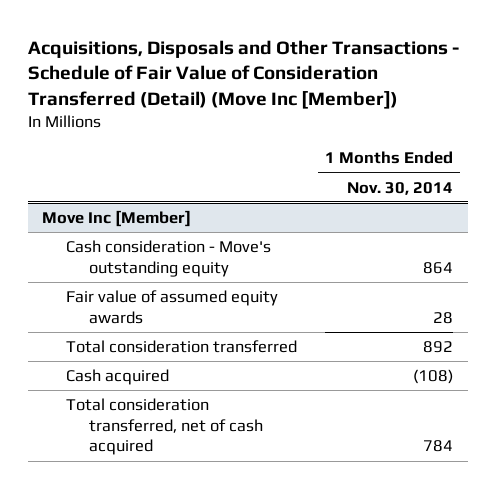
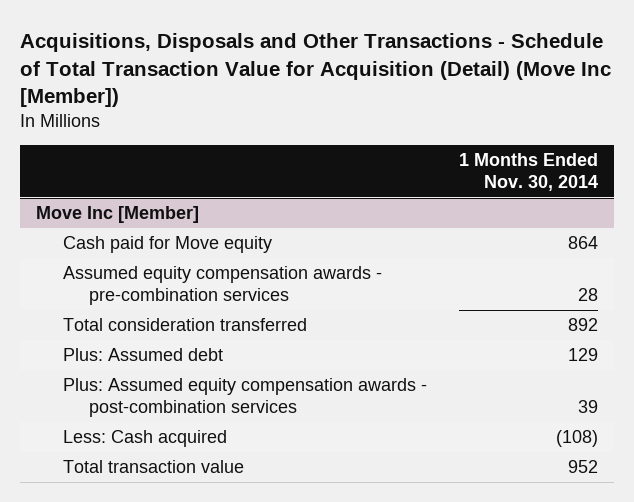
[28,39,460,109] Acquisitions, Disposals and Other Transactions - Schedule of Fair Value of Consideration Transferred (Detail) (Move Inc [Member]) -> [20,32,612,108] Acquisitions, Disposals and Other Transactions - Schedule of Total Transaction Value for Acquisition (Detail) (Move Inc [Member])
[65,239,271,277] Cash consideration - Move's outstanding equity -> [62,236,272,254] Cash paid for Move equity
[65,289,278,324] Fair value of assumed equity awards -> [62,266,382,305] Assumed equity compensation awards - pre-combination services
[65,397,263,456] Total consideration transferred, net of cash acquired -> none
none -> [62,348,223,362] Plus: Assumed debt
none -> [62,378,427,417] Plus: Assumed equity compensation awards - post-combination services
[65,368,169,385] Cash acquired -> [62,430,227,448] Less: Cash acquired
none -> [62,460,244,474] Total transaction value

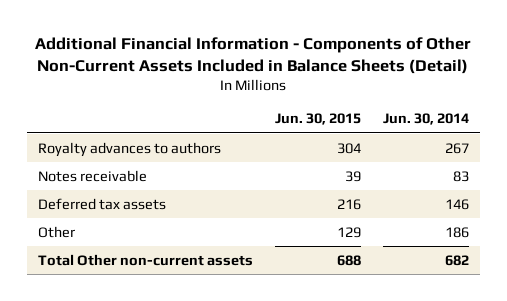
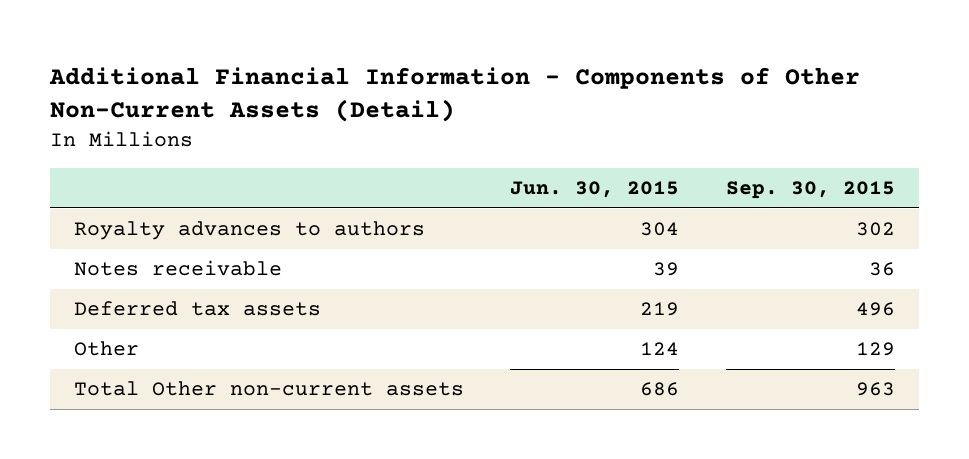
[35,37,472,75] Additional Financial Information - Components of Other Non-Current Assets Included in Balance Sheets (Detail) -> [49,66,861,123] Additional Financial Information - Components of Other Non-Current Assets (Detail)
[382,113,469,126] Jun. 30, 2014 -> none
none -> [726,180,896,199] Sep. 30, 2015
[336,198,361,210] 216 -> [640,302,680,317] 219
[336,226,361,238] 129 -> [640,342,680,356] 124
[336,254,361,266] 688 -> [640,382,680,397] 686

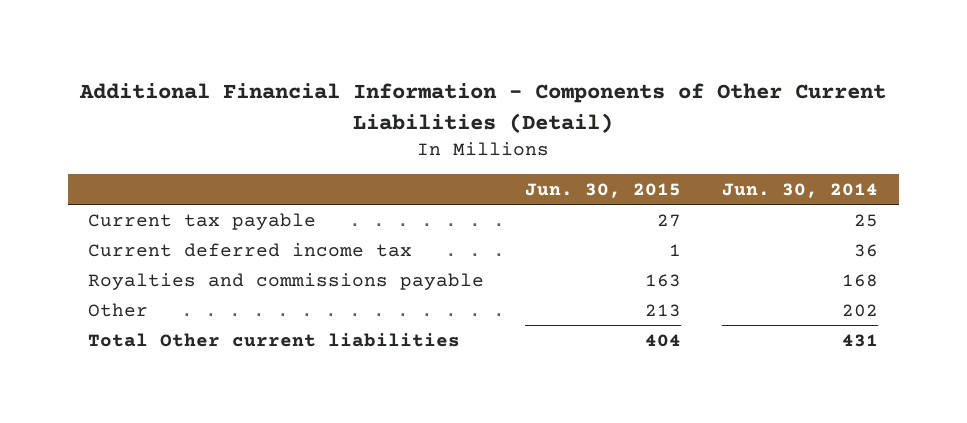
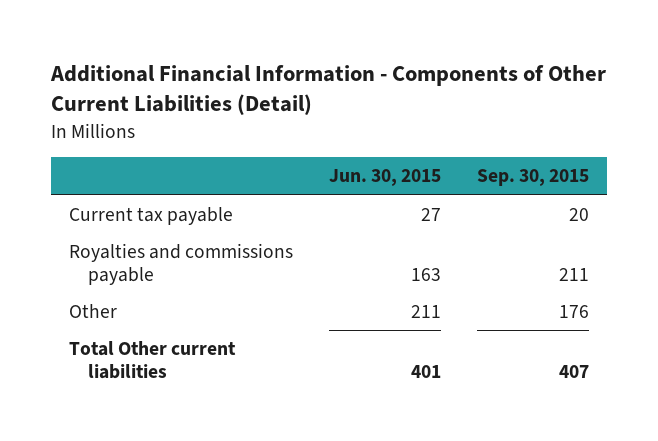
[722,182,879,198] Jun. 30, 2014 -> none
none -> [477,169,590,187] Sep. 30, 2015
[88,242,413,257] Current deferred income tax -> none
[645,303,682,317] 213 -> [410,305,441,319] 211
[645,333,682,347] 404 -> [410,364,441,378] 401

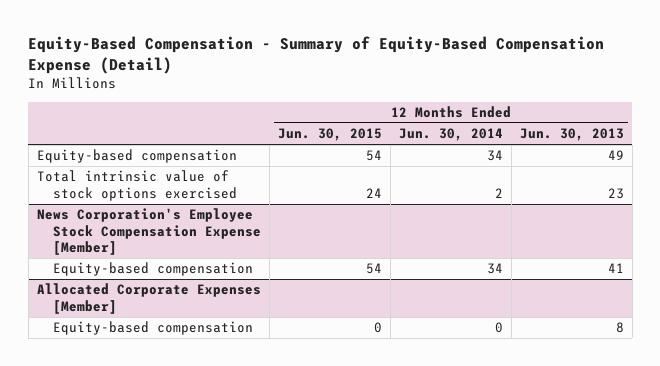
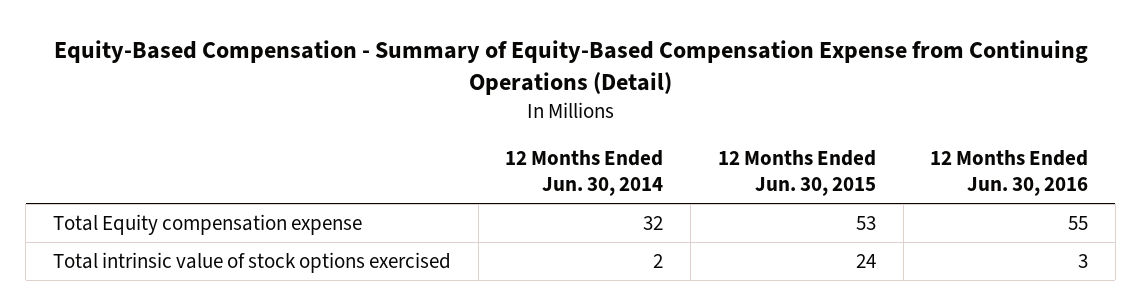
[28,36,605,74] Equity-Based Compensation - Summary of Equity-Based Compensation Expense (Detail) -> [53,39,1088,96] Equity-Based Compensation - Summary of Equity-Based Compensation Expense from Continuing Operations (Detail)
[519,128,624,142] Jun. 30, 2013 -> none
none -> [930,150,1089,197] 12 Months Ended Jun. 30, 2016
[36,149,237,164] Equity-based compensation -> [52,213,362,235] Total Equity compensation expense
[365,150,382,162] 54 -> [855,215,876,230] 53
[486,150,503,162] 34 -> [643,215,664,230] 32
[36,208,261,256] News Corporation's Employee Stock Compensation Expense [Member] -> none
[52,262,253,277] Equity-based compensation -> none
[36,283,261,314] Allocated Corporate Expenses [Member] -> none
[52,321,253,336] Equity-based compensation -> none

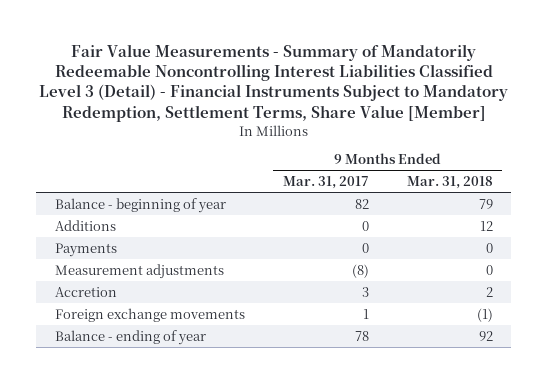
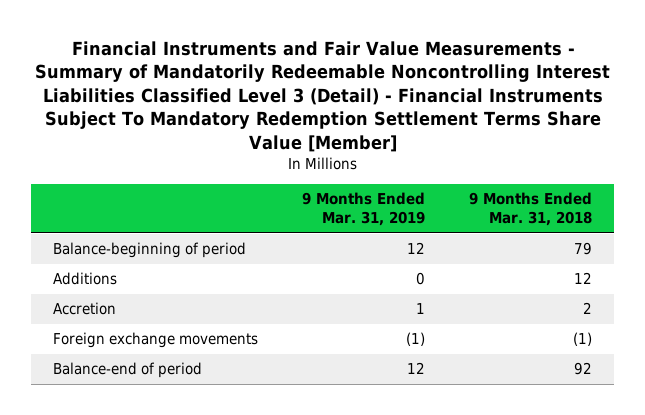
[38,43,508,122] Fair Value Measurements - Summary of Mandatorily Redeemable Noncontrolling Interest Liabilities Classified Level 3 (Detail) - Financial Instruments Subject to Mandatory Redemption, Settlement Terms, Share Value [Member] -> [34,40,610,152] Financial Instruments and Fair Value Measurements - Summary of Mandatorily Redeemable Noncontrolling Interest Liabilities Classified Level 3 (Detail) - Financial Instruments Subject To Mandatory Redemption Settlement Terms Share Value [Member]
[282,176,369,190] Mar. 31, 2017 -> none
none -> [302,192,426,227] 9 Months Ended Mar. 31, 2019
[54,197,226,213] Balance - beginning of year -> [53,242,247,259] Balance-beginning of period
[54,242,117,257] Payments -> none
[54,263,224,279] Measurement adjustments -> none
[54,329,206,345] Balance - ending of year -> [53,362,203,379] Balance-end of period

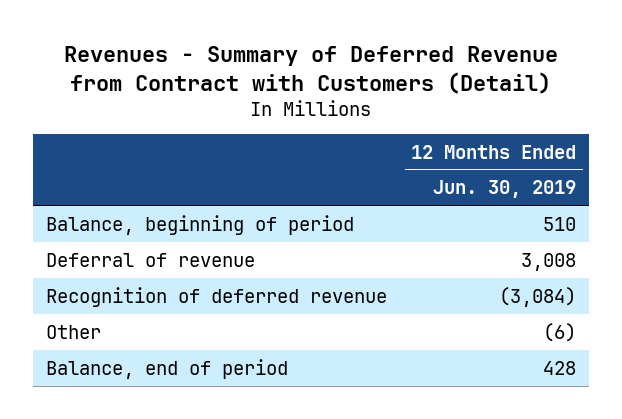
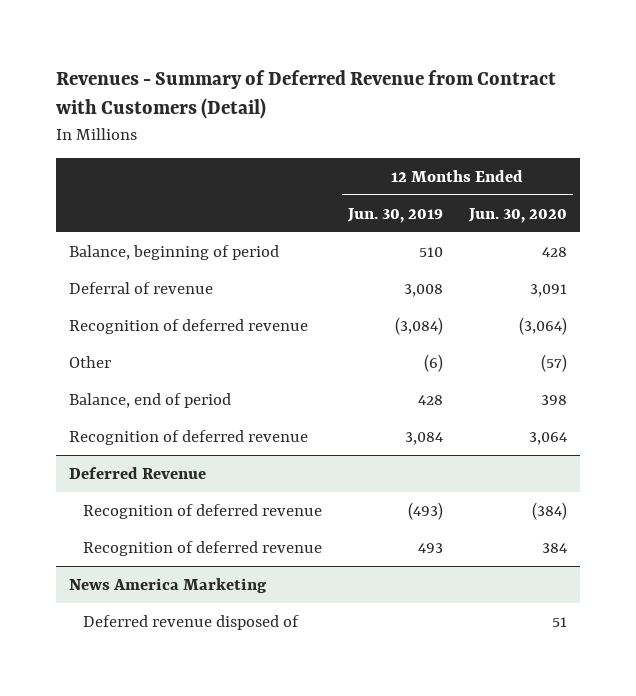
none -> [467,207,567,223] Jun. 30, 2020
none -> [68,429,308,445] Recognition of deferred revenue
none -> [68,466,206,479] Deferred Revenue
none -> [83,503,323,519] Recognition of deferred revenue
none -> [83,540,323,556] Recognition of deferred revenue
none -> [68,577,267,593] News America Marketing
none -> [83,614,300,630] Deferred revenue disposed of

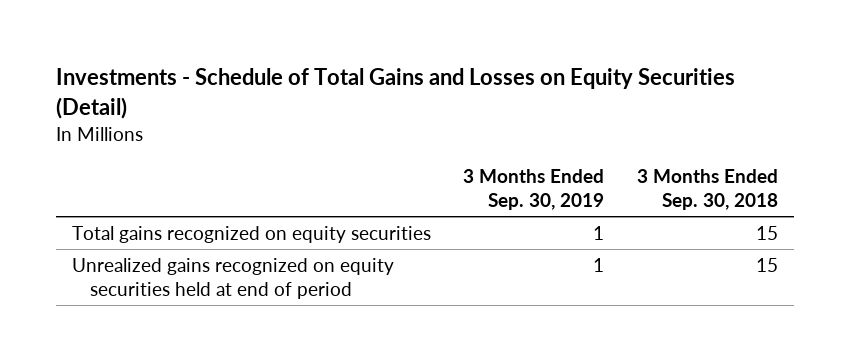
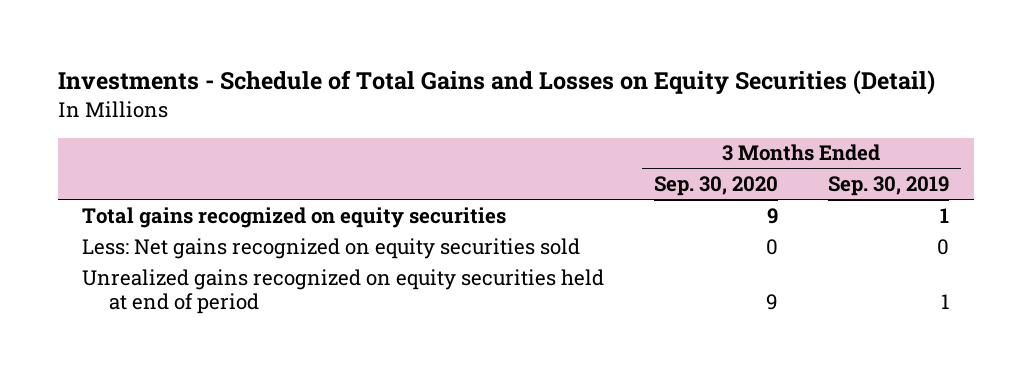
[637,169,779,210] 3 Months Ended Sep. 30, 2018 -> none
none -> [654,176,779,197] Sep. 30, 2020
none -> [82,237,581,259] Less: Net gains recognized on equity securities sold

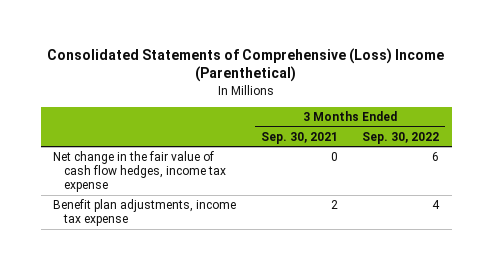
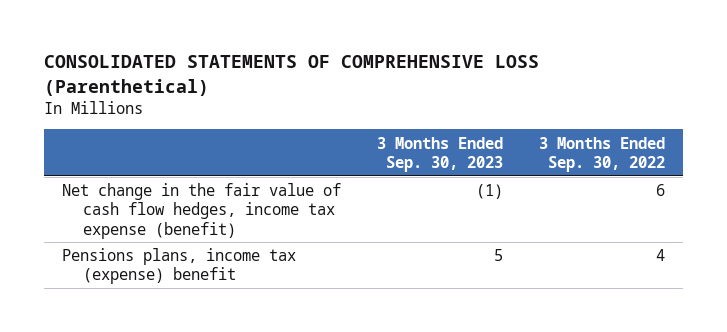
[47,47,445,83] Consolidated Statements of Comprehensive (Loss) Income (Parenthetical) -> [44,55,540,96] CONSOLIDATED STATEMENTS OF COMPREHENSIVE LOSS (Parenthetical)
[260,131,338,144] Sep. 30, 2021 -> none
none -> [376,136,503,172] 3 Months Ended Sep. 30, 2023
[53,151,227,193] Net change in the fair value of cash flow hedges, income tax expense -> [62,183,342,239] Net change in the fair value of cash flow hedges, income tax expense (benefit)
[53,199,237,227] Benefit plan adjustments, income tax expense -> [62,248,297,285] Pensions plans, income tax (expense) benefit

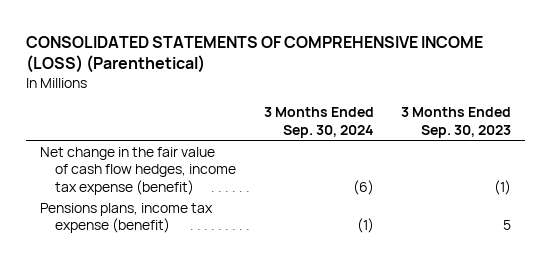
[44,55,540,96] CONSOLIDATED STATEMENTS OF COMPREHENSIVE LOSS (Parenthetical) -> [26,35,484,74] CONSOLIDATED STATEMENTS OF COMPREHENSIVE INCOME (LOSS) (Parenthetical)
[538,136,665,172] 3 Months Ended Sep. 30, 2022 -> none
none -> [263,107,374,138] 3 Months Ended Sep. 30, 2024
[62,248,297,285] Pensions plans, income tax (expense) benefit -> [40,202,214,234] Pensions plans, income tax expense (benefit)

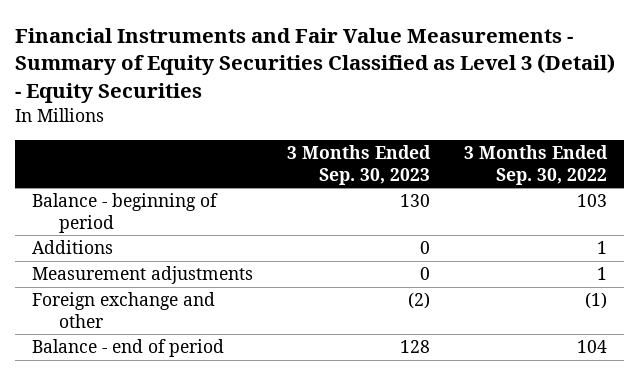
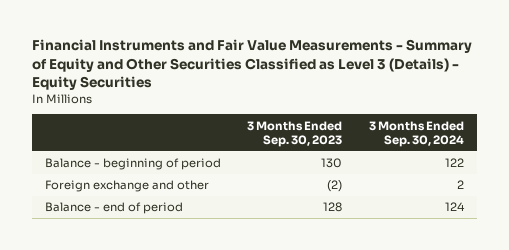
[15,27,616,104] Financial Instruments and Fair Value Measurements - Summary of Equity Securities Classified as Level 3 (Detail) - Equity Securities -> [32,39,473,90] Financial Instruments and Fair Value Measurements - Summary of Equity and Other Securities Classified as Level 3 (Details) - Equity Securities
[463,145,608,185] 3 Months Ended Sep. 30, 2022 -> none
none -> [368,120,464,147] 3 Months Ended Sep. 30, 2024
[32,240,114,255] Additions -> none
[32,266,254,285] Measurement adjustments -> none

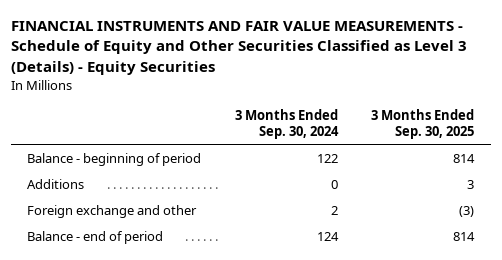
[32,39,473,90] Financial Instruments and Fair Value Measurements - Summary of Equity and Other Securities Classified as Level 3 (Details) - Equity Securities -> [10,21,467,75] FINANCIAL INSTRUMENTS AND FAIR VALUE MEASUREMENTS - Schedule of Equity and Other Securities Classified as Level 3 (Details) - Equity Securities
[247,120,343,147] 3 Months Ended Sep. 30, 2023 -> none
none -> [371,109,475,140] 3 Months Ended Sep. 30, 2025
none -> [27,178,85,189] Additions

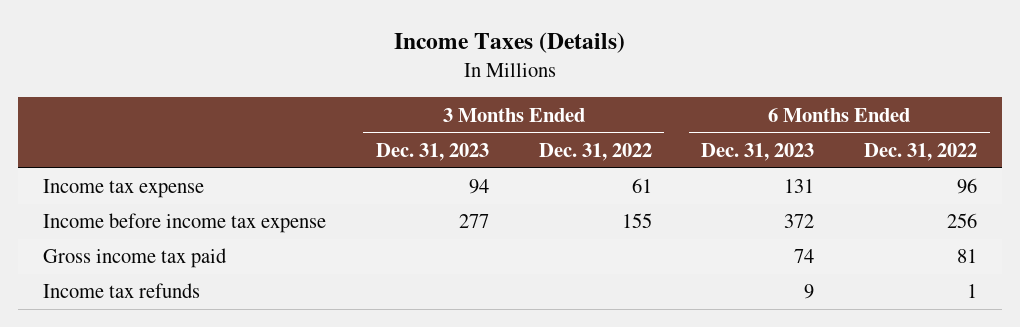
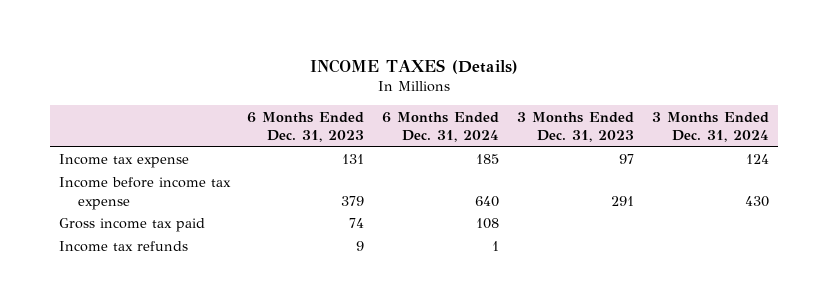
[394,32,626,54] Income Taxes (Details) -> [309,58,518,74] INCOME TAXES (Details)
[538,142,652,161] Dec. 31, 2022 -> none
[864,142,978,161] Dec. 31, 2022 -> none
none -> [382,111,500,143] 6 Months Ended Dec. 31, 2024
none -> [652,111,770,143] 3 Months Ended Dec. 31, 2024
[468,179,489,195] 94 -> [619,154,635,165] 97
[458,214,489,229] 277 -> [611,195,635,206] 291
[784,214,815,229] 372 -> [341,195,365,206] 379

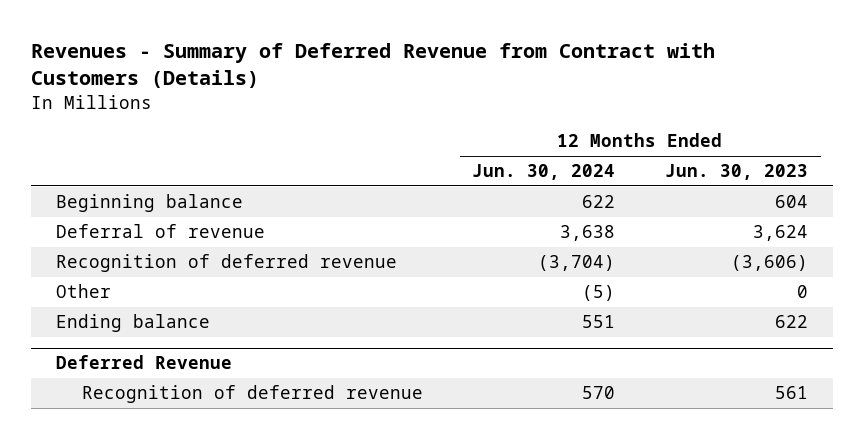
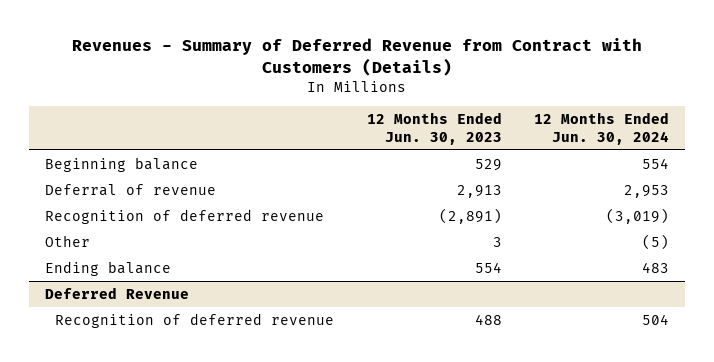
[582,195,616,209] 622 -> [642,157,670,169] 554
[775,195,809,209] 604 -> [474,158,502,171] 529
[560,225,616,242] 3,638 -> [624,184,670,198] 2,953
[753,225,809,242] 3,624 -> [456,184,502,198] 2,913
[538,255,616,272] (3,704) -> [606,207,670,224] (3,019)
[731,255,809,272] (3,606) -> [438,207,502,224] (2,891)
[797,285,809,299] 0 -> [492,236,502,247] 3
[582,315,616,329] 551 -> [642,261,670,273] 483
[775,315,809,329] 622 -> [474,261,502,273] 554
[582,386,616,400] 570 -> [642,313,670,325] 504
[775,386,809,400] 561 -> [474,313,502,325] 488

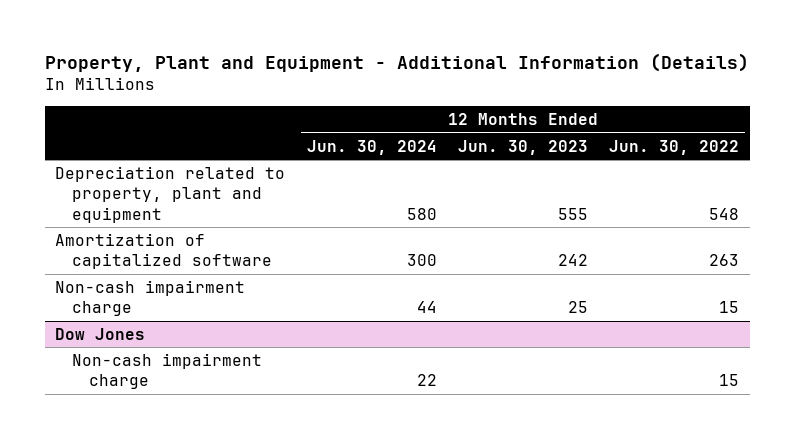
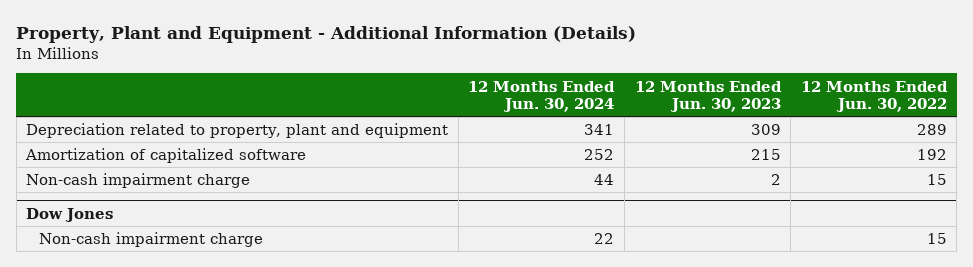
[406,207,437,220] 580 -> [584,124,615,136] 341
[558,207,589,220] 555 -> [750,124,781,136] 309
[709,207,740,220] 548 -> [916,124,947,136] 289
[406,254,437,267] 300 -> [584,149,615,161] 252
[558,254,589,267] 242 -> [750,149,781,161] 215
[709,254,740,267] 263 -> [916,149,947,161] 192
[568,301,589,314] 25 -> [770,174,781,186] 2

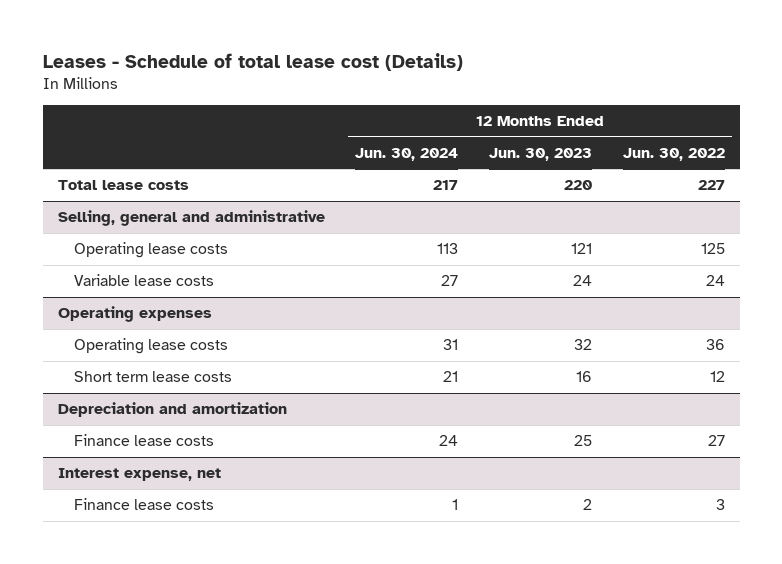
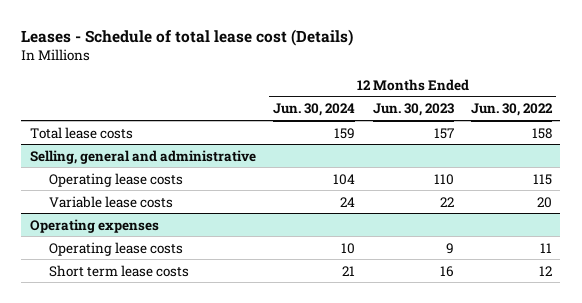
[433,180,459,191] 217 -> [334,127,356,139] 159
[563,180,592,191] 220 -> [433,127,454,139] 157
[697,180,725,191] 227 -> [531,127,552,139] 158
[437,243,459,255] 113 -> [333,173,356,185] 104
[570,243,592,255] 121 -> [433,173,454,185] 110
[700,243,725,255] 125 -> [532,173,552,185] 115
[441,275,459,287] 27 -> [340,196,356,207] 24
[572,275,592,287] 24 -> [439,196,454,207] 22
[705,275,725,287] 24 -> [536,196,552,208] 20
[443,339,459,351] 31 -> [341,242,356,254] 10
[573,339,592,351] 32 -> [445,242,454,254] 9
[705,339,725,351] 36 -> [539,242,552,253] 11
[57,402,287,418] Depreciation and amortization -> none
[73,434,214,447] Finance lease costs -> none
[57,468,221,482] Interest expense, net -> none
[73,498,214,511] Finance lease costs -> none

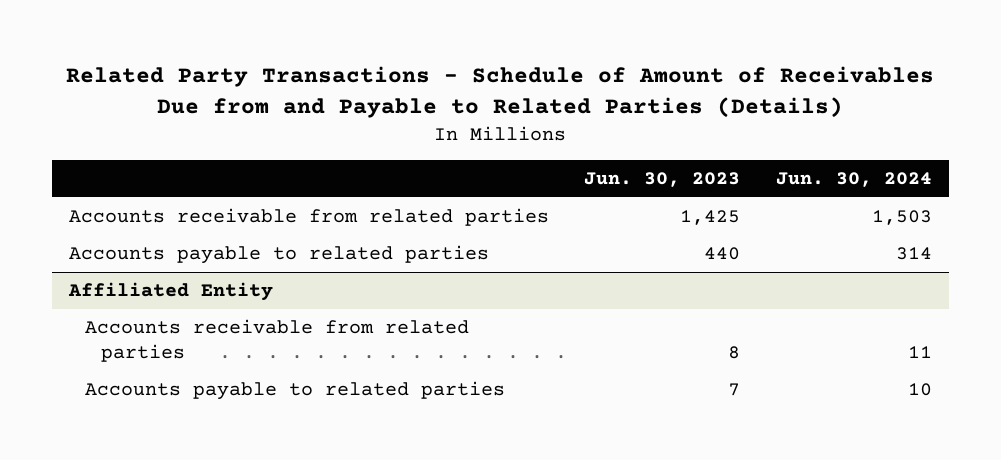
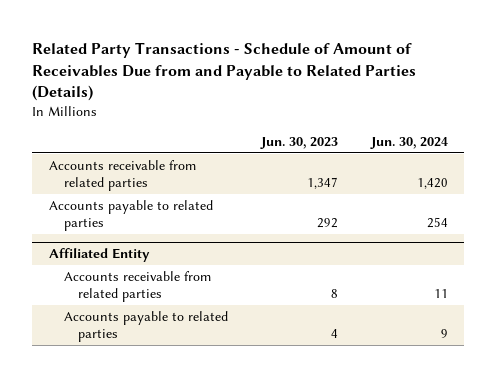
[680,210,741,226] 1,425 -> [306,177,338,190] 1,347
[871,210,932,226] 1,503 -> [416,178,448,190] 1,420
[704,247,741,261] 440 -> [316,218,338,229] 292
[895,247,932,261] 314 -> [426,217,448,229] 254
[728,383,741,397] 7 -> [330,329,338,339] 4
[907,383,932,397] 10 -> [440,329,448,339] 9

